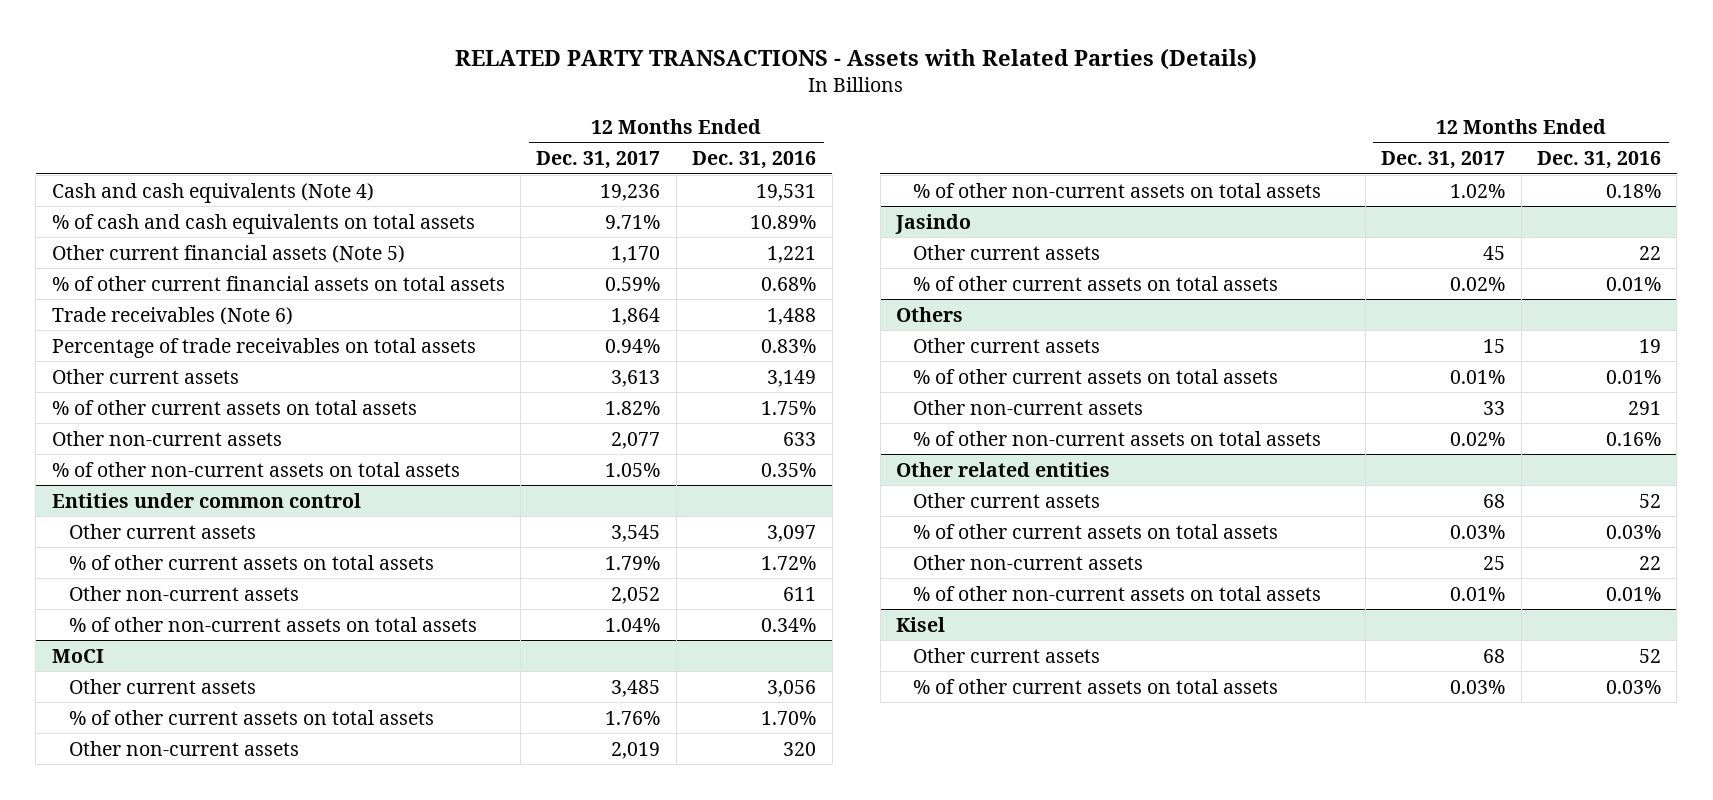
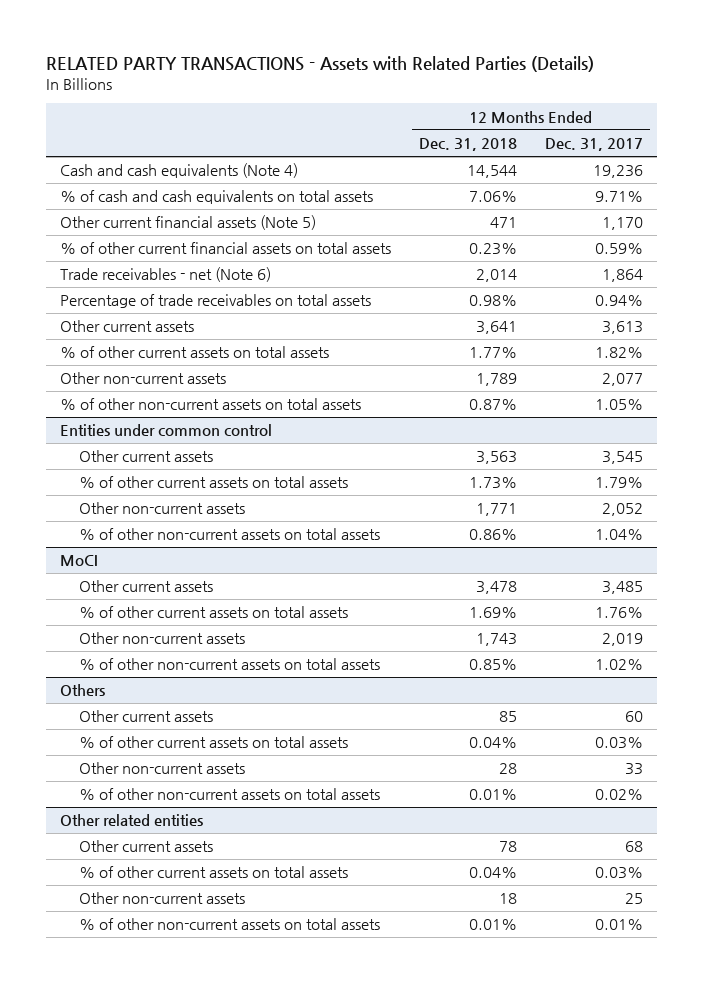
[692,151,817,170] Dec. 31, 2016 -> none
none -> [418,138,517,152] Dec. 31, 2018
[51,306,293,325] Trade receivables (Note 6) -> [59,267,271,283] Trade receivables - net (Note 6)
[895,213,972,234] Jasindo -> none
[913,244,1101,260] Other current assets -> none
[913,275,1279,291] % of other current assets on total assets -> none
[1483,338,1506,353] 15 -> [625,711,644,723] 60
[1450,369,1506,384] 0.01% -> [595,737,644,750] 0.03%
[896,616,946,632] Kisel -> none
[913,647,1101,663] Other current assets -> none
[913,678,1279,694] % of other current assets on total assets -> none

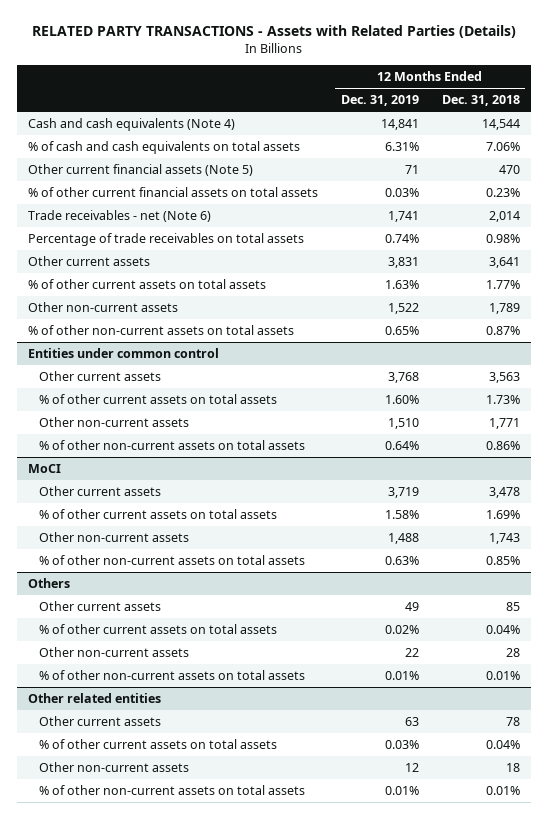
[545,138,644,152] Dec. 31, 2017 -> none
none -> [340,95,419,107] Dec. 31, 2019
[489,217,517,229] 471 -> [498,164,520,174] 470

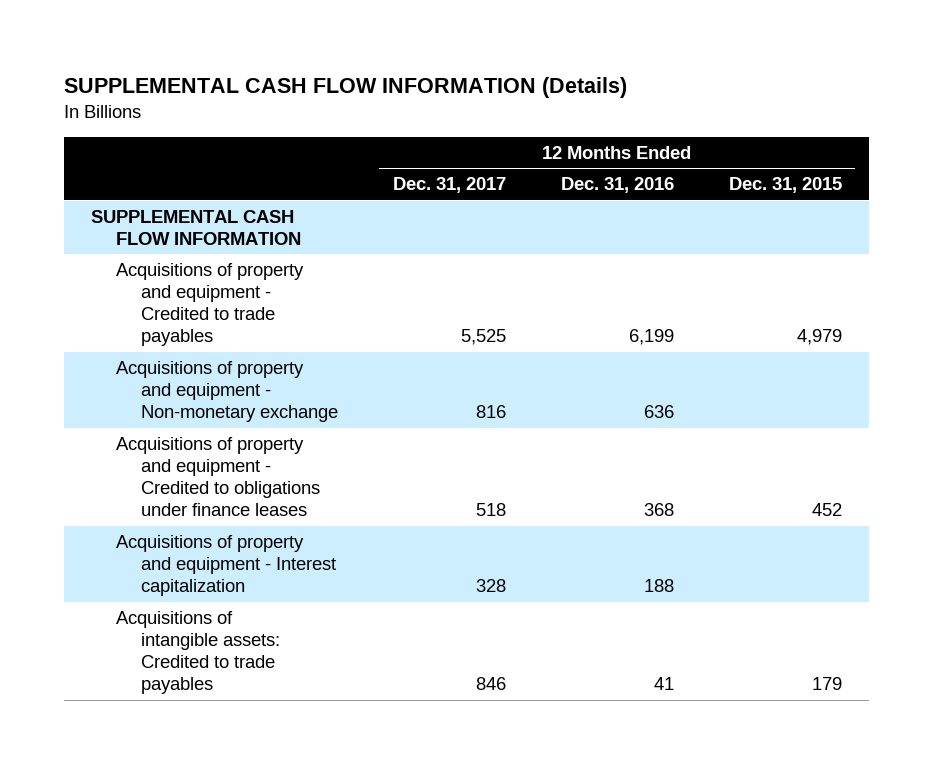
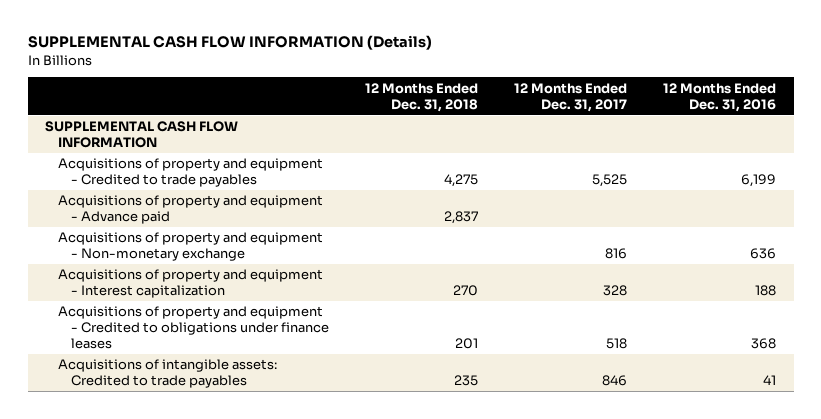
[728,177,842,194] Dec. 31, 2015 -> none
none -> [365,82,479,112] 12 Months Ended Dec. 31, 2018
none -> [58,195,324,225] Acquisitions of property and equipment - Advance paid
[116,437,321,517] Acquisitions of property and equipment - Credited to obligations under finance leases -> [58,306,330,350] Acquisitions of property and equipment - Credited to obligations under finance leases

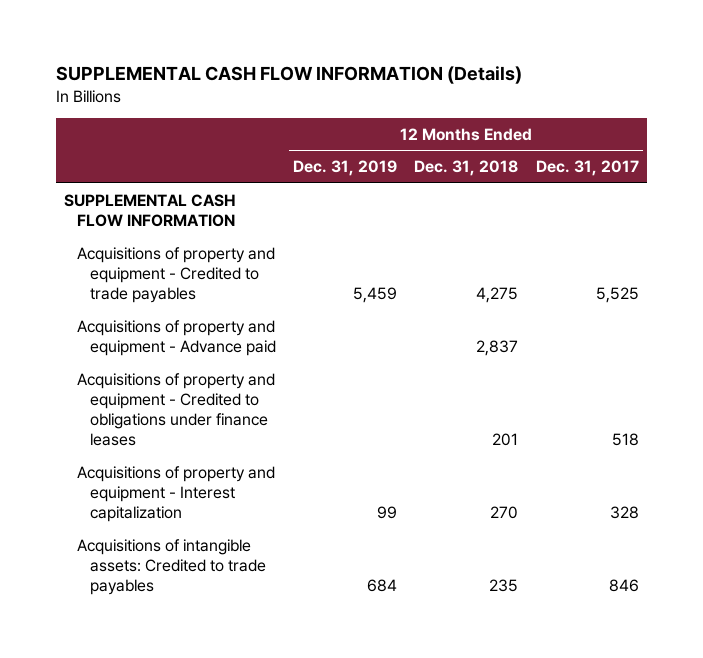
[662,82,776,112] 12 Months Ended Dec. 31, 2016 -> none
none -> [293,160,398,177] Dec. 31, 2019
[58,232,324,262] Acquisitions of property and equipment - Non-monetary exchange -> none
[58,269,324,299] Acquisitions of property and equipment - Interest capitalization -> [77,465,276,523] Acquisitions of property and equipment - Interest capitalization

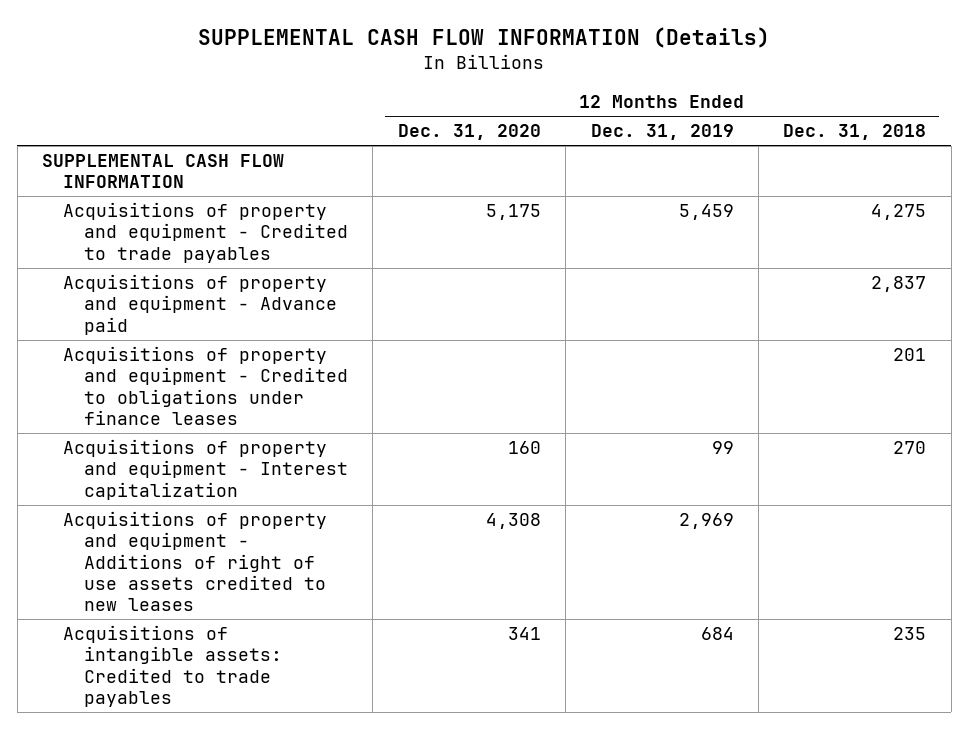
[535,160,639,177] Dec. 31, 2017 -> none
none -> [397,124,541,141] Dec. 31, 2020
none -> [63,511,328,612] Acquisitions of property and equipment - Additions of right of use assets credited to new leases

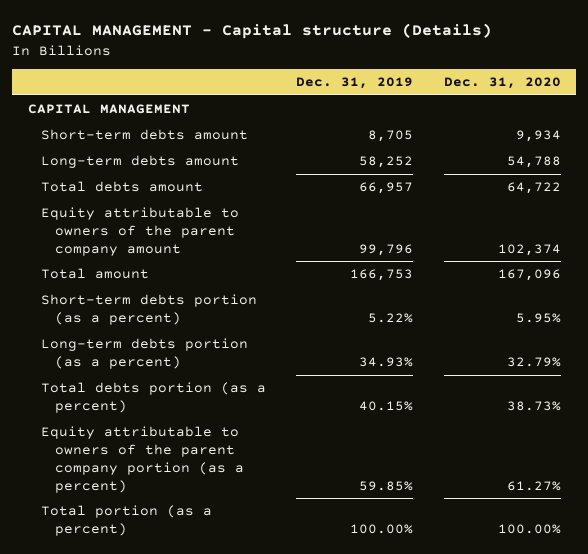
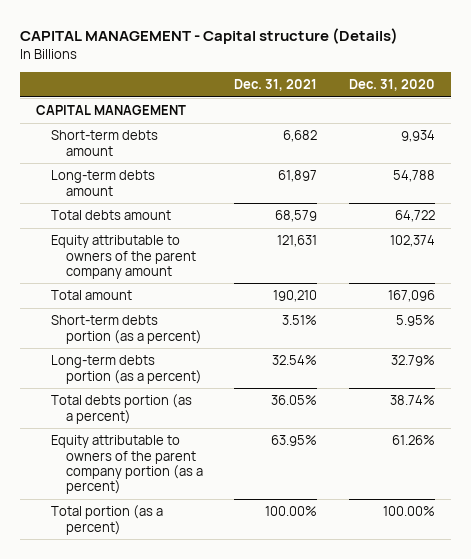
[296,77,414,90] Dec. 31, 2019 -> none
none -> [234,79,318,92] Dec. 31, 2021
[506,401,561,412] 38.73% -> [390,395,436,406] 38.74%
[506,480,561,491] 61.27% -> [392,435,436,446] 61.26%

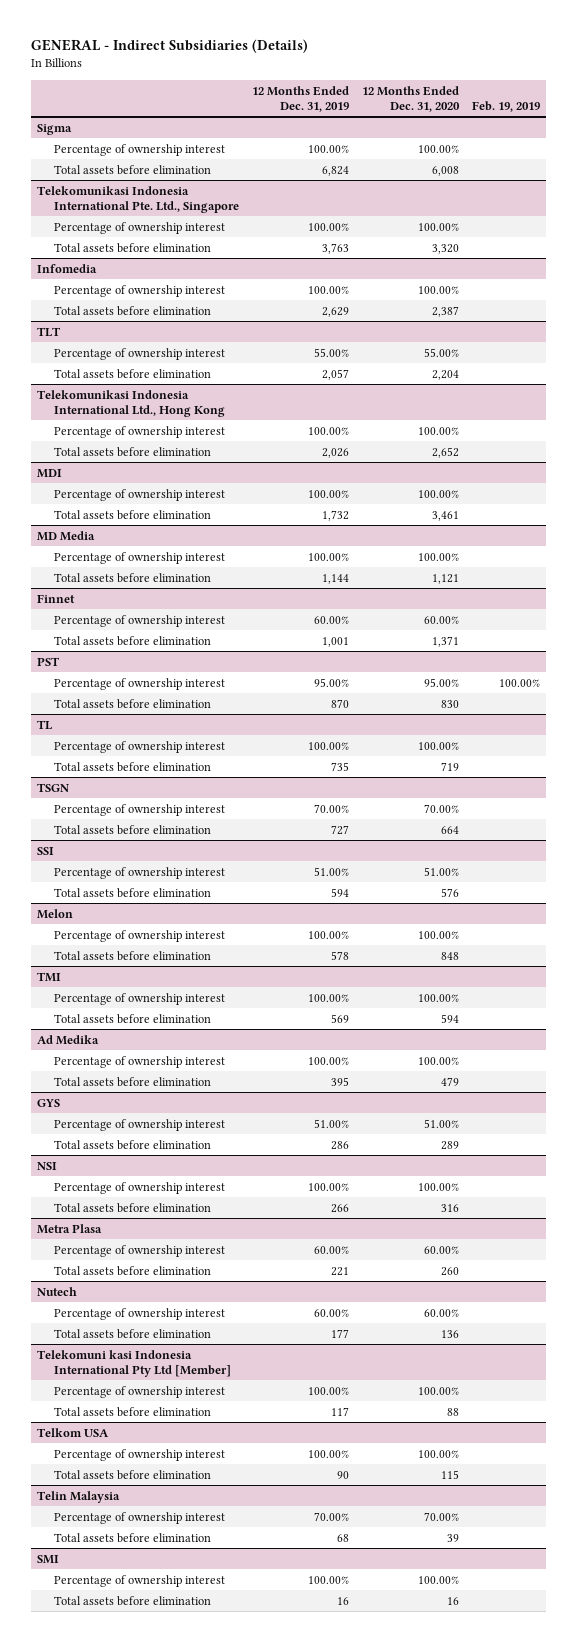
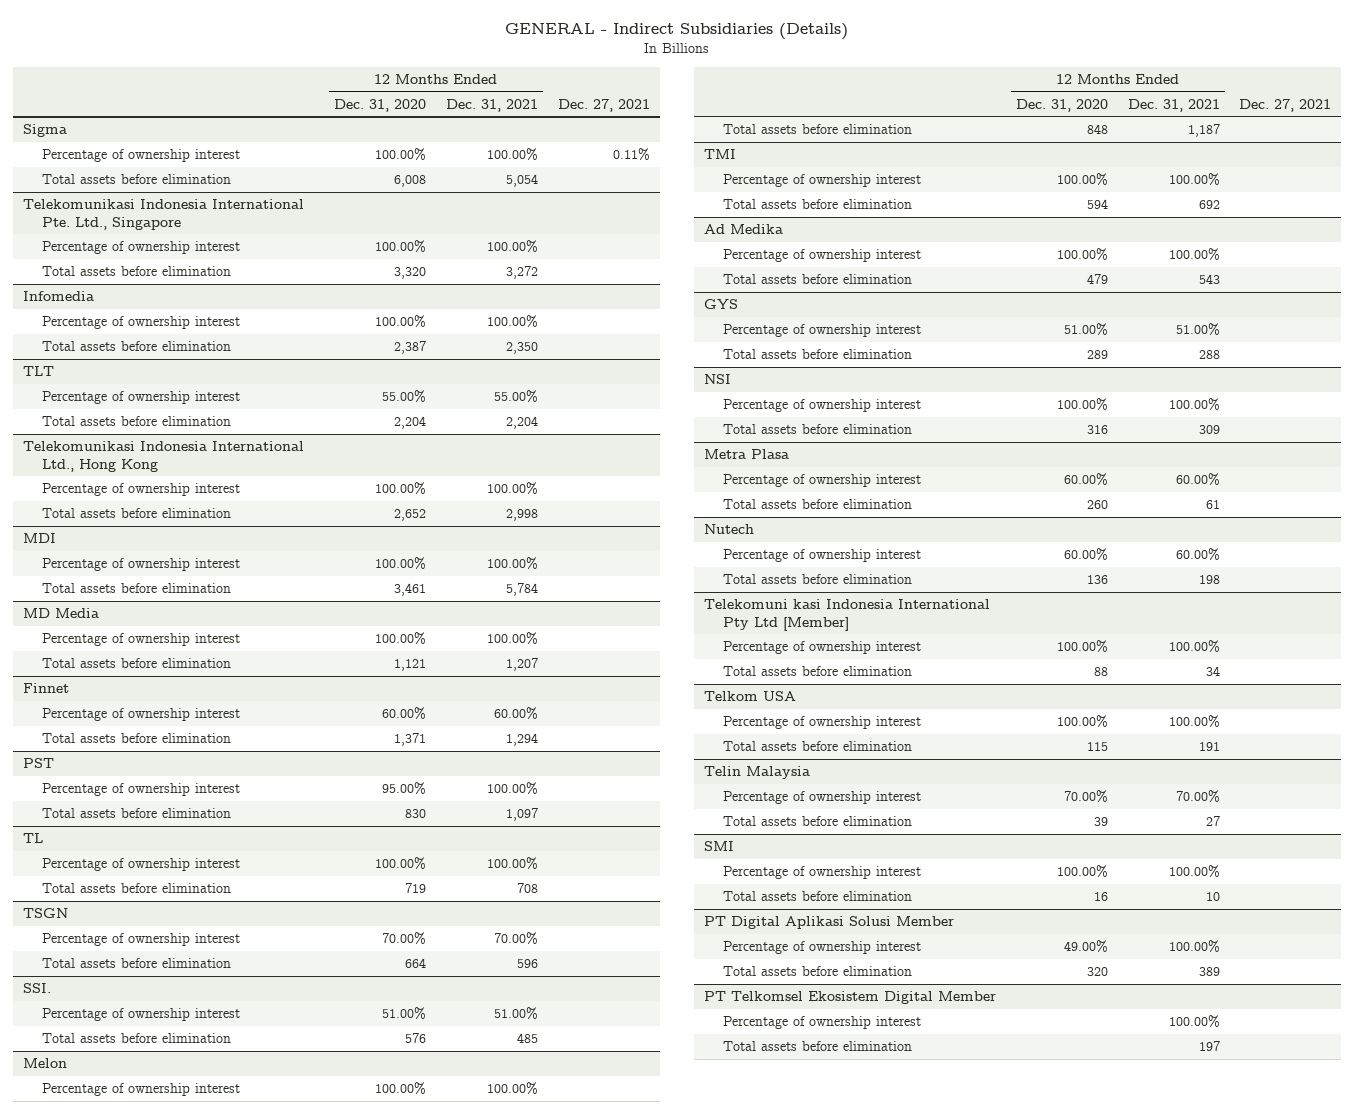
[251,85,349,113] 12 Months Ended Dec. 31, 2019 -> none
[471,101,540,113] Feb. 19, 2019 -> none
none -> [446,98,539,112] Dec. 31, 2021
none -> [557,98,650,112] Dec. 27, 2021
[37,846,55,855] SSI -> [22,983,51,994] SSI.
none -> [704,916,955,930] PT Digital Aplikasi Solusi Member
none -> [723,941,922,955] Percentage of ownership interest
none -> [723,966,913,977] Total assets before elimination
none -> [704,991,997,1005] PT Telkomsel Ekosistem Digital Member
none -> [723,1016,922,1030] Percentage of ownership interest
none -> [723,1041,913,1052] Total assets before elimination

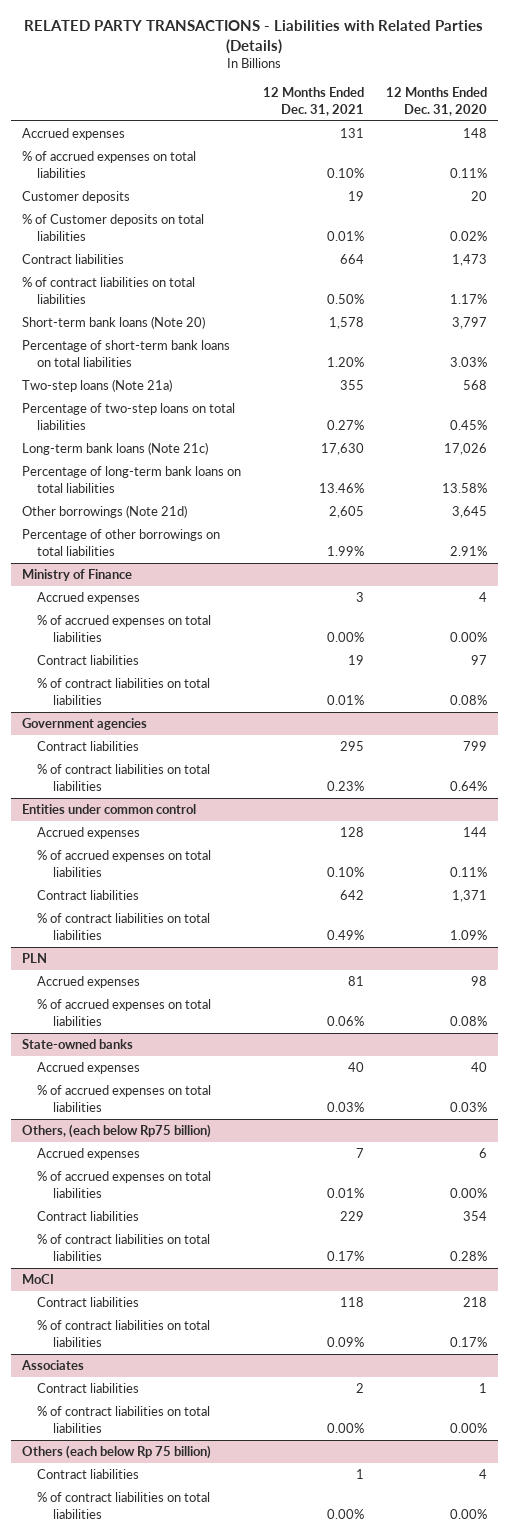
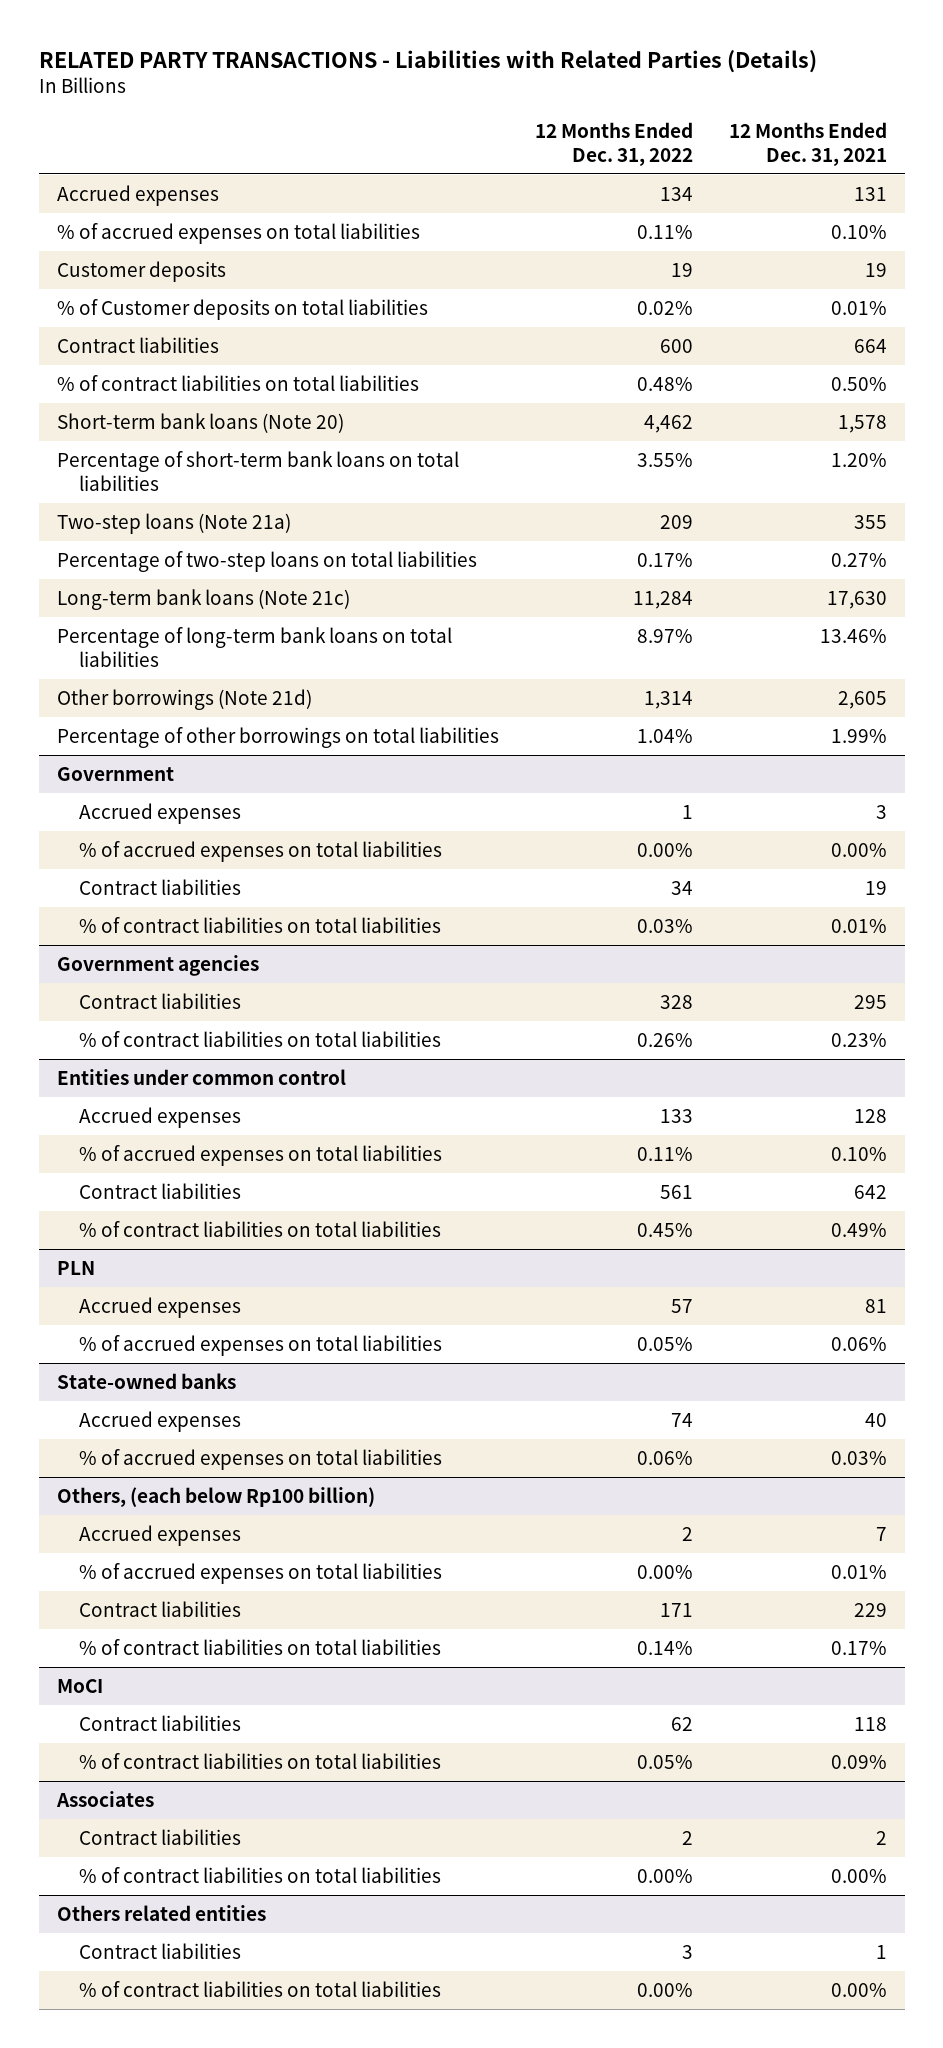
[386,87,488,117] 12 Months Ended Dec. 31, 2020 -> none
none -> [534,122,693,166] 12 Months Ended Dec. 31, 2022
[21,569,132,582] Ministry of Finance -> [56,766,174,781] Government
[21,1124,211,1139] Others, (each below Rp75 billion) -> [56,1486,375,1507] Others, (each below Rp100 billion)
[21,1445,211,1460] Others (each below Rp 75 billion) -> [56,1904,266,1921] Others related entities

